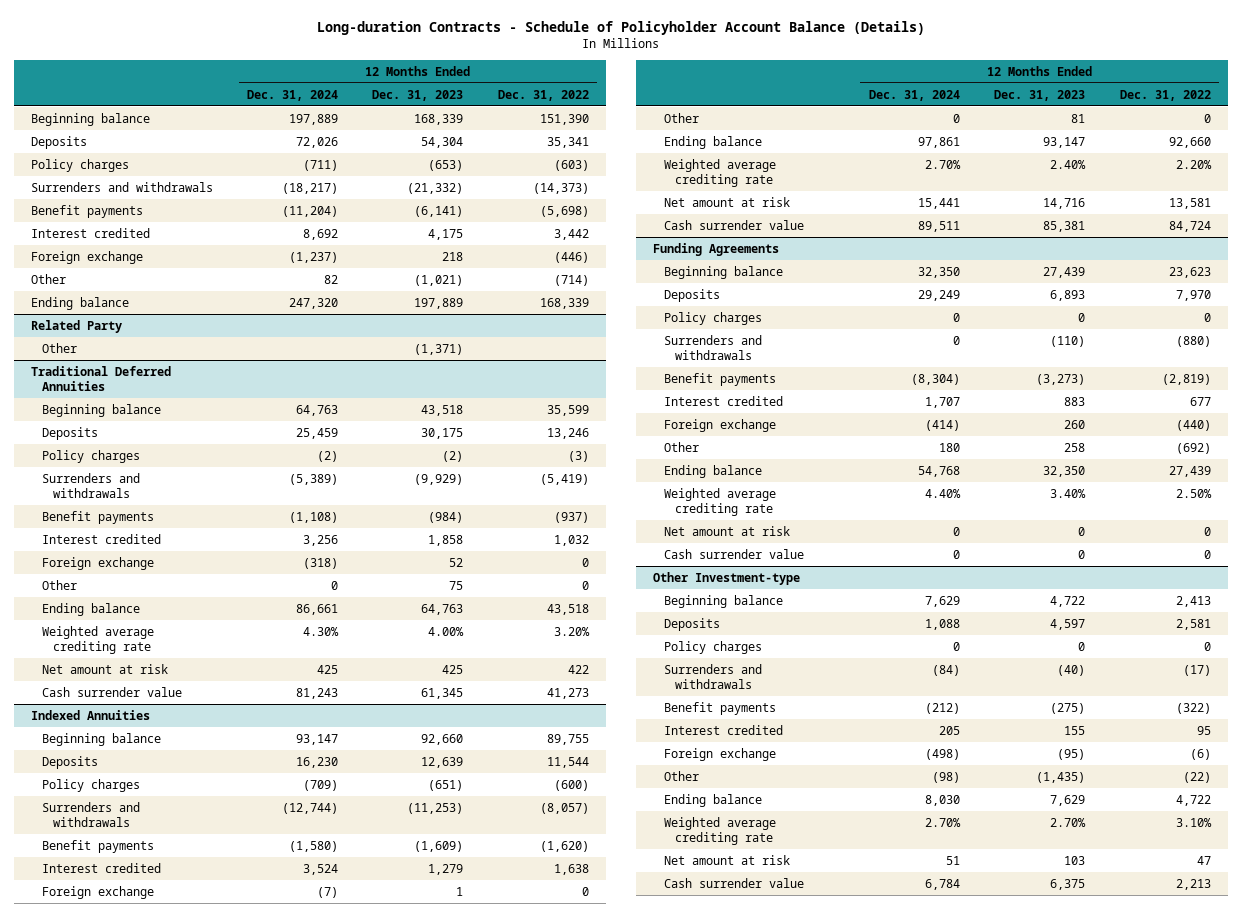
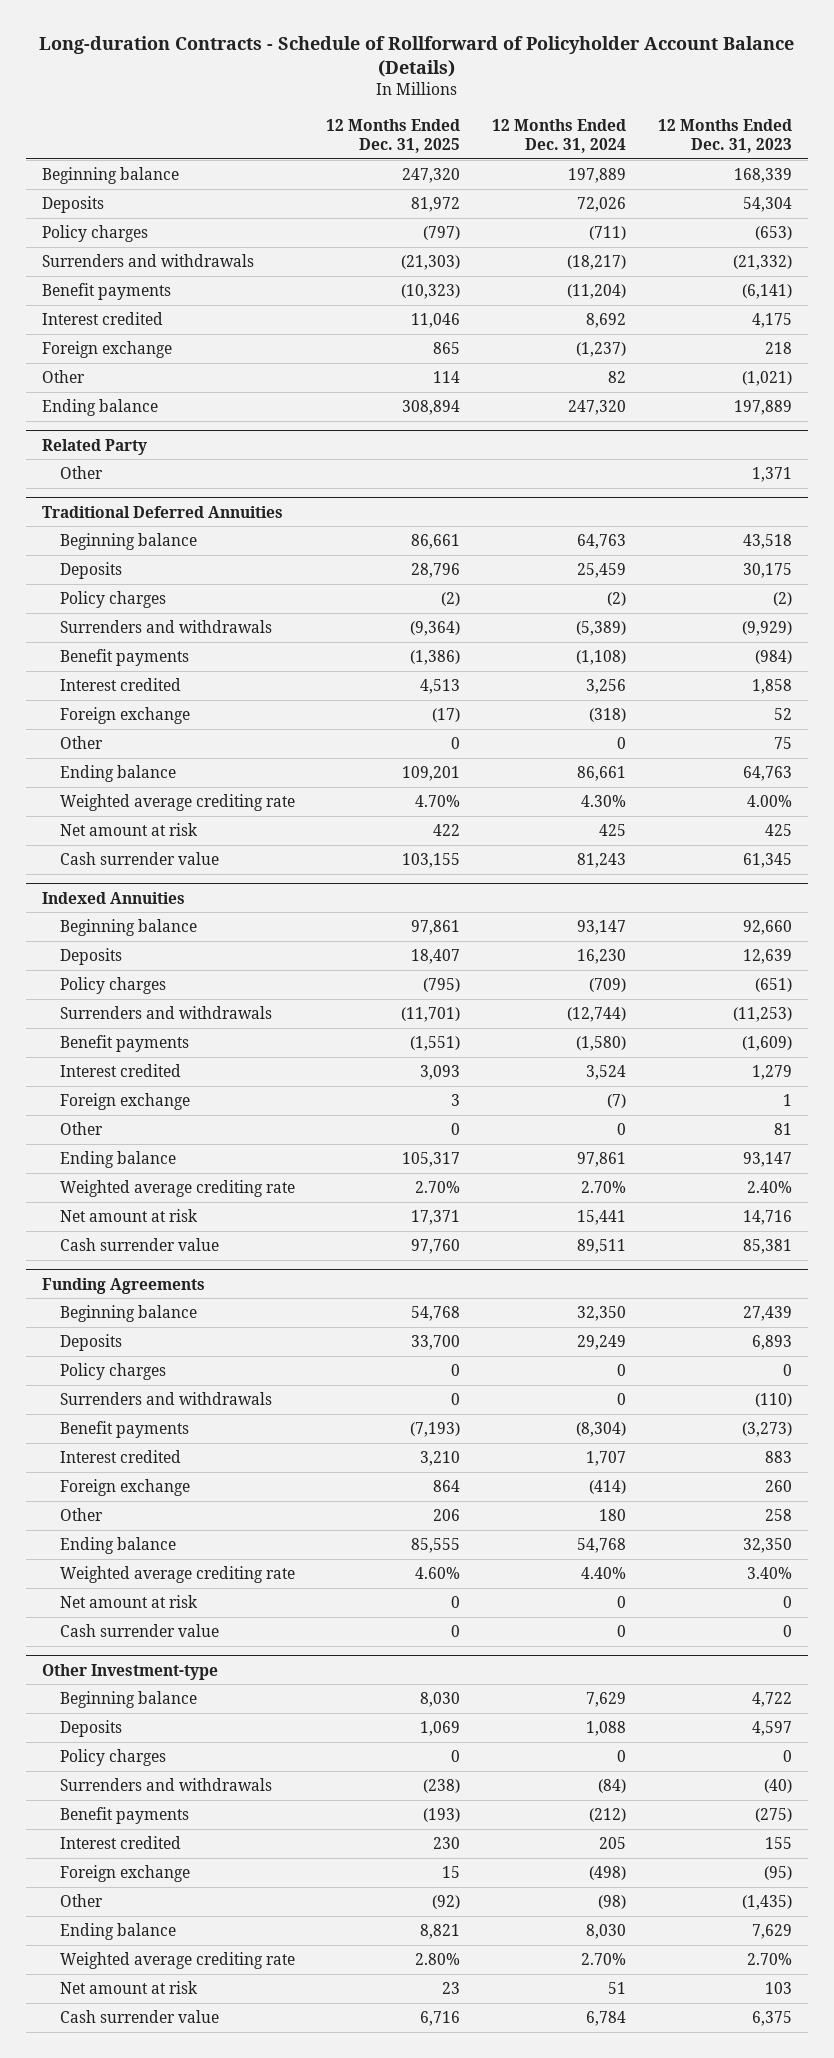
[316,21,925,36] Long-duration Contracts - Schedule of Policyholder Account Balance (Details) -> [38,35,794,78] Long-duration Contracts - Schedule of Rollforward of Policyholder Account Balance (Details)
[497,89,589,101] Dec. 31, 2022 -> none
none -> [326,118,461,154] 12 Months Ended Dec. 31, 2025
[414,343,464,355] (1,371) -> [751,466,792,482] 1,371

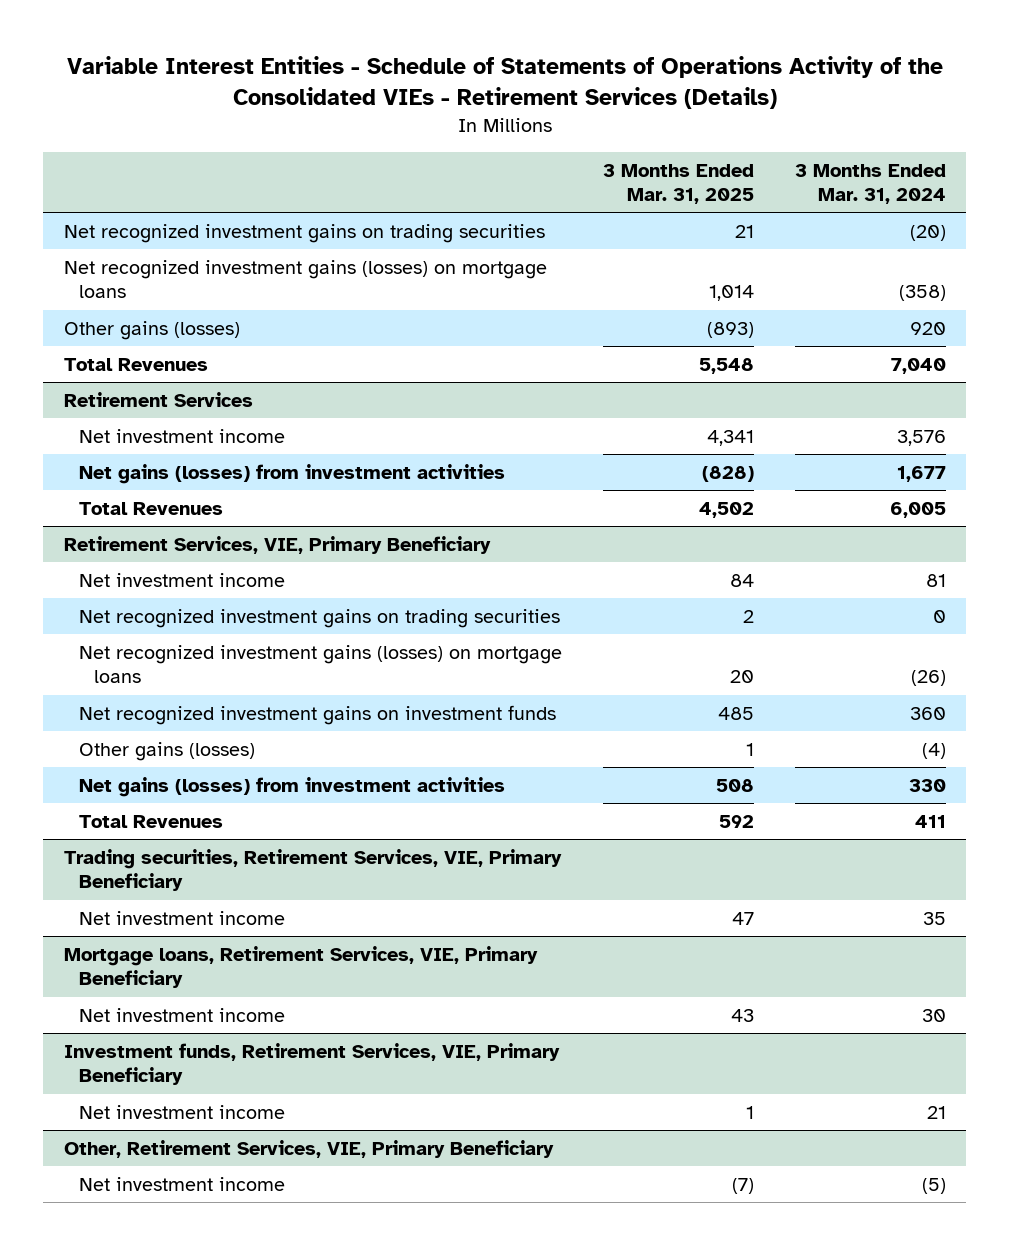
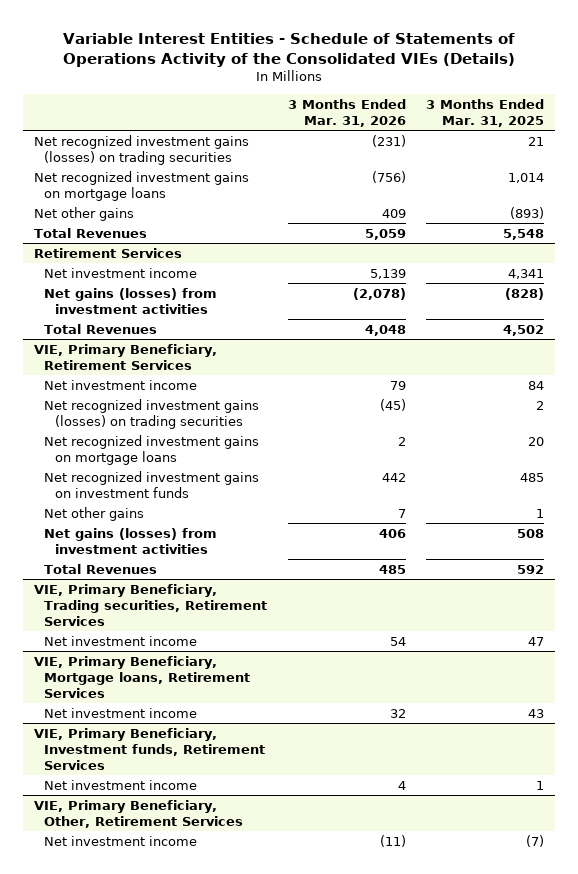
[66,55,943,109] Variable Interest Entities - Schedule of Statements of Operations Activity of the Consolidated VIEs - Retirement Services (Details) -> [62,32,515,67] Variable Interest Entities - Schedule of Statements of Operations Activity of the Consolidated VIEs (Details)
[794,163,946,205] 3 Months Ended Mar. 31, 2024 -> none
none -> [287,98,406,127] 3 Months Ended Mar. 31, 2026
[63,223,545,243] Net recognized investment gains on trading securities -> [33,134,249,165] Net recognized investment gains (losses) on trading securities
[63,259,547,299] Net recognized investment gains (losses) on mortgage loans -> [33,170,249,201] Net recognized investment gains on mortgage loans
[63,320,240,340] Other gains (losses) -> [33,206,134,221] Net other gains
[63,535,491,554] Retirement Services, VIE, Primary Beneficiary -> [33,343,217,370] VIE, Primary Beneficiary, Retirement Services
[78,608,560,628] Net recognized investment gains on trading securities -> [44,398,260,429] Net recognized investment gains (losses) on trading securities
[78,644,562,684] Net recognized investment gains (losses) on mortgage loans -> [44,434,260,465] Net recognized investment gains on mortgage loans
[78,741,255,761] Other gains (losses) -> [44,506,145,521] Net other gains
[63,848,562,892] Trading securities, Retirement Services, VIE, Primary Beneficiary -> [33,583,268,627] VIE, Primary Beneficiary, Trading securities, Retirement Services
[63,945,538,989] Mortgage loans, Retirement Services, VIE, Primary Beneficiary -> [33,655,251,699] VIE, Primary Beneficiary, Mortgage loans, Retirement Services
[63,1042,560,1086] Investment funds, Retirement Services, VIE, Primary Beneficiary -> [33,727,266,771] VIE, Primary Beneficiary, Investment funds, Retirement Services
[63,1139,554,1158] Other, Retirement Services, VIE, Primary Beneficiary -> [33,799,244,828] VIE, Primary Beneficiary, Other, Retirement Services

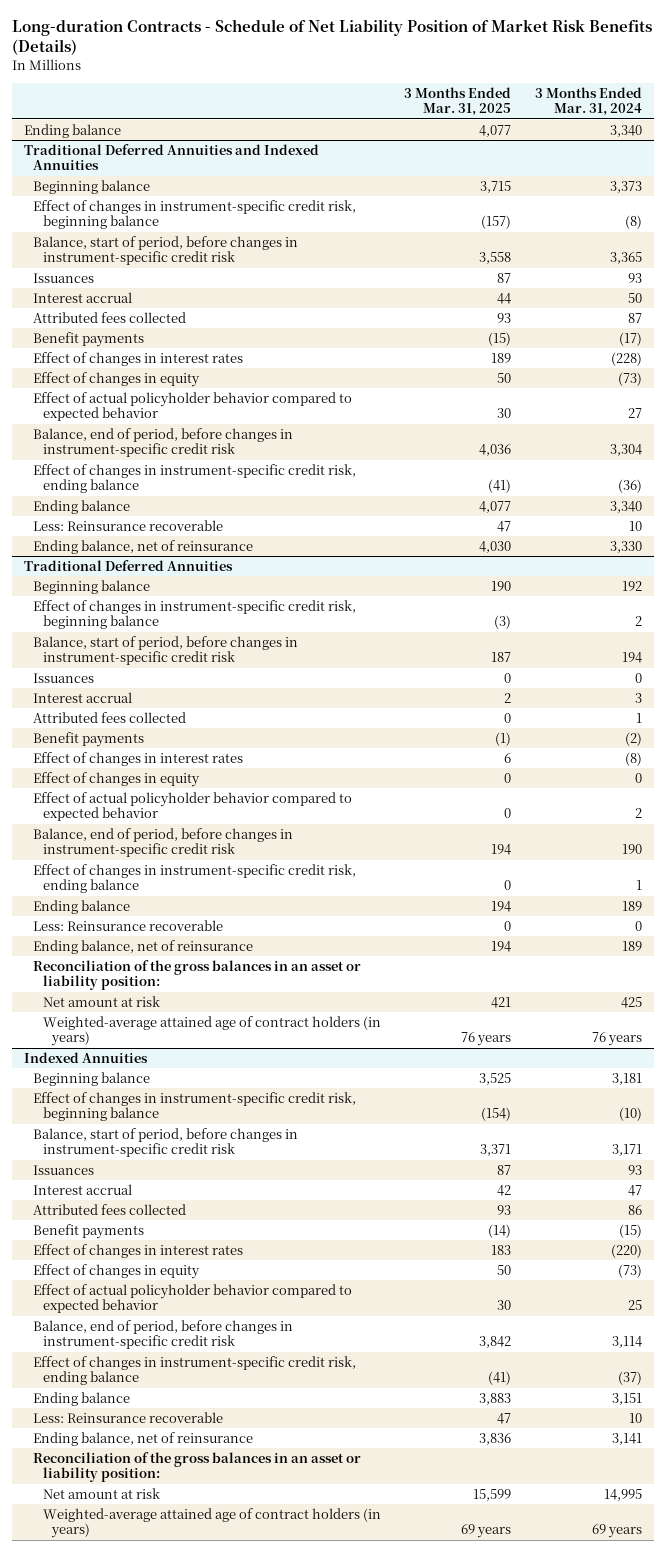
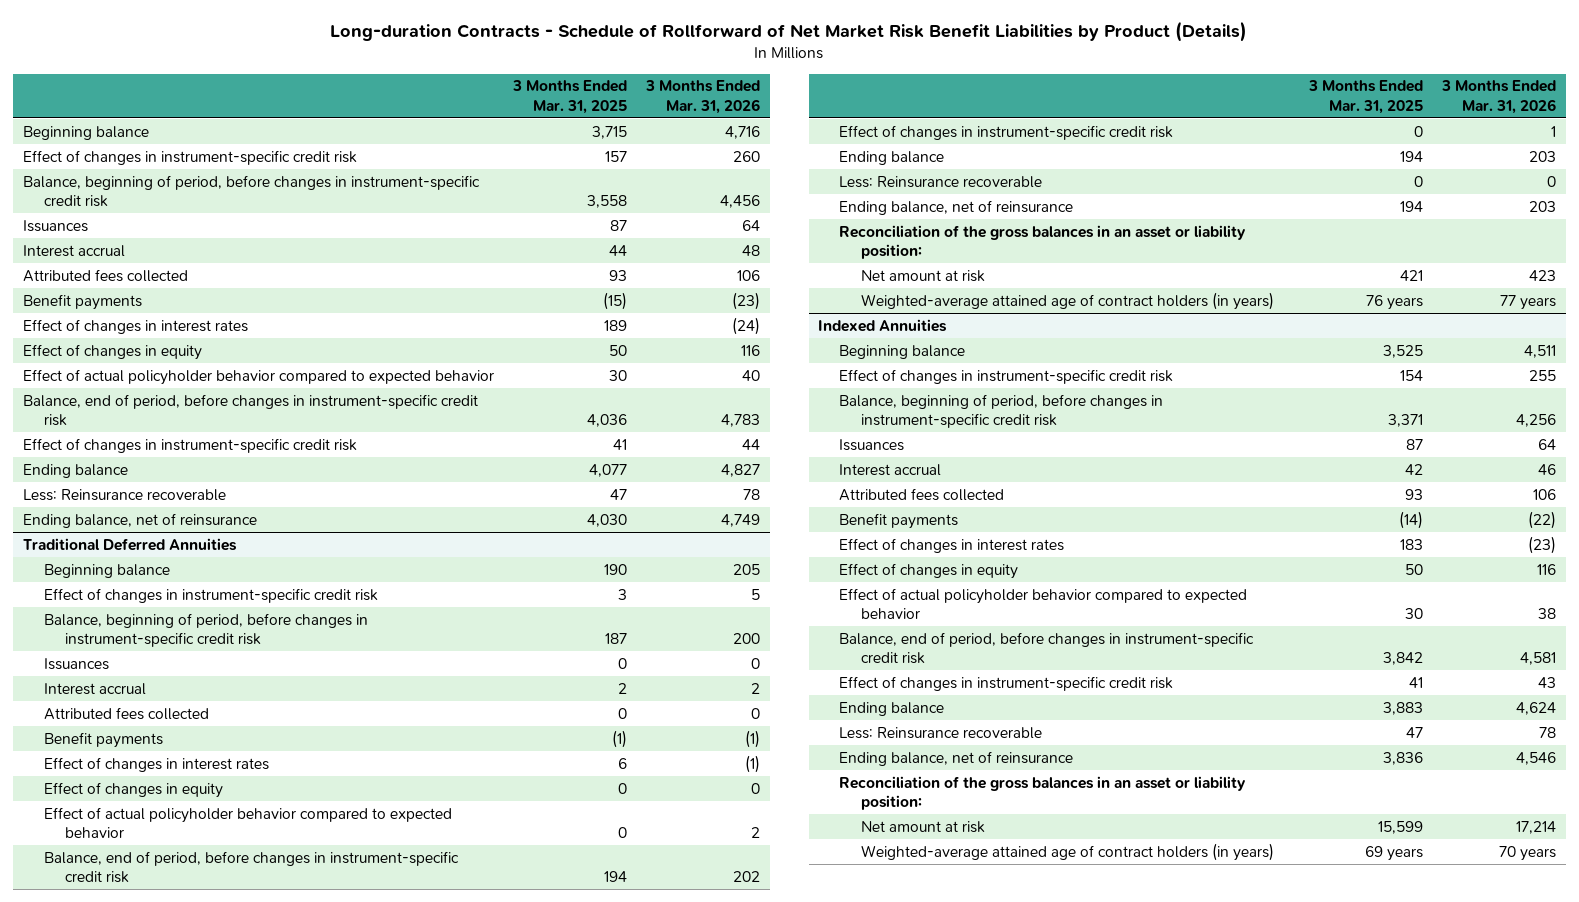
[11,19,652,56] Long-duration Contracts - Schedule of Net Liability Position of Market Risk Benefits (Details) -> [330,21,1248,43] Long-duration Contracts - Schedule of Rollforward of Net Market Risk Benefit Liabilities by Product (Details)
[535,87,643,117] 3 Months Ended Mar. 31, 2024 -> none
none -> [645,80,761,114] 3 Months Ended Mar. 31, 2026
[23,123,121,138] Ending balance -> none
[23,143,319,171] Traditional Deferred Annuities and Indexed Annuities -> none
[33,199,357,230] Effect of changes in instrument-specific credit risk, beginning balance -> [22,149,357,165] Effect of changes in instrument-specific credit risk
[481,215,512,230] (157) -> [605,150,628,162] 157
[33,235,299,266] Balance, start of period, before changes in instrument-specific credit risk -> [22,174,480,207] Balance, beginning of period, before changes in instrument-specific credit risk
[33,463,357,494] Effect of changes in instrument-specific credit risk, ending balance -> [22,437,357,453] Effect of changes in instrument-specific credit risk
[488,479,512,494] (41) -> [613,438,628,450] 41
[33,599,357,630] Effect of changes in instrument-specific credit risk, beginning balance -> [43,587,378,603] Effect of changes in instrument-specific credit risk
[494,615,512,630] (3) -> [618,588,628,600] 3
[33,635,299,666] Balance, start of period, before changes in instrument-specific credit risk -> [43,612,368,647] Balance, beginning of period, before changes in instrument-specific credit risk
[33,863,357,894] Effect of changes in instrument-specific credit risk, ending balance -> [839,124,1174,140] Effect of changes in instrument-specific credit risk
[33,1091,357,1122] Effect of changes in instrument-specific credit risk, beginning balance -> [839,368,1174,384] Effect of changes in instrument-specific credit risk
[481,1107,512,1122] (154) -> [1399,369,1423,381] 154
[33,1127,299,1158] Balance, start of period, before changes in instrument-specific credit risk -> [839,393,1164,428] Balance, beginning of period, before changes in instrument-specific credit risk
[33,1355,357,1386] Effect of changes in instrument-specific credit risk, ending balance -> [839,675,1174,691] Effect of changes in instrument-specific credit risk
[488,1371,512,1386] (41) -> [1408,676,1423,688] 41

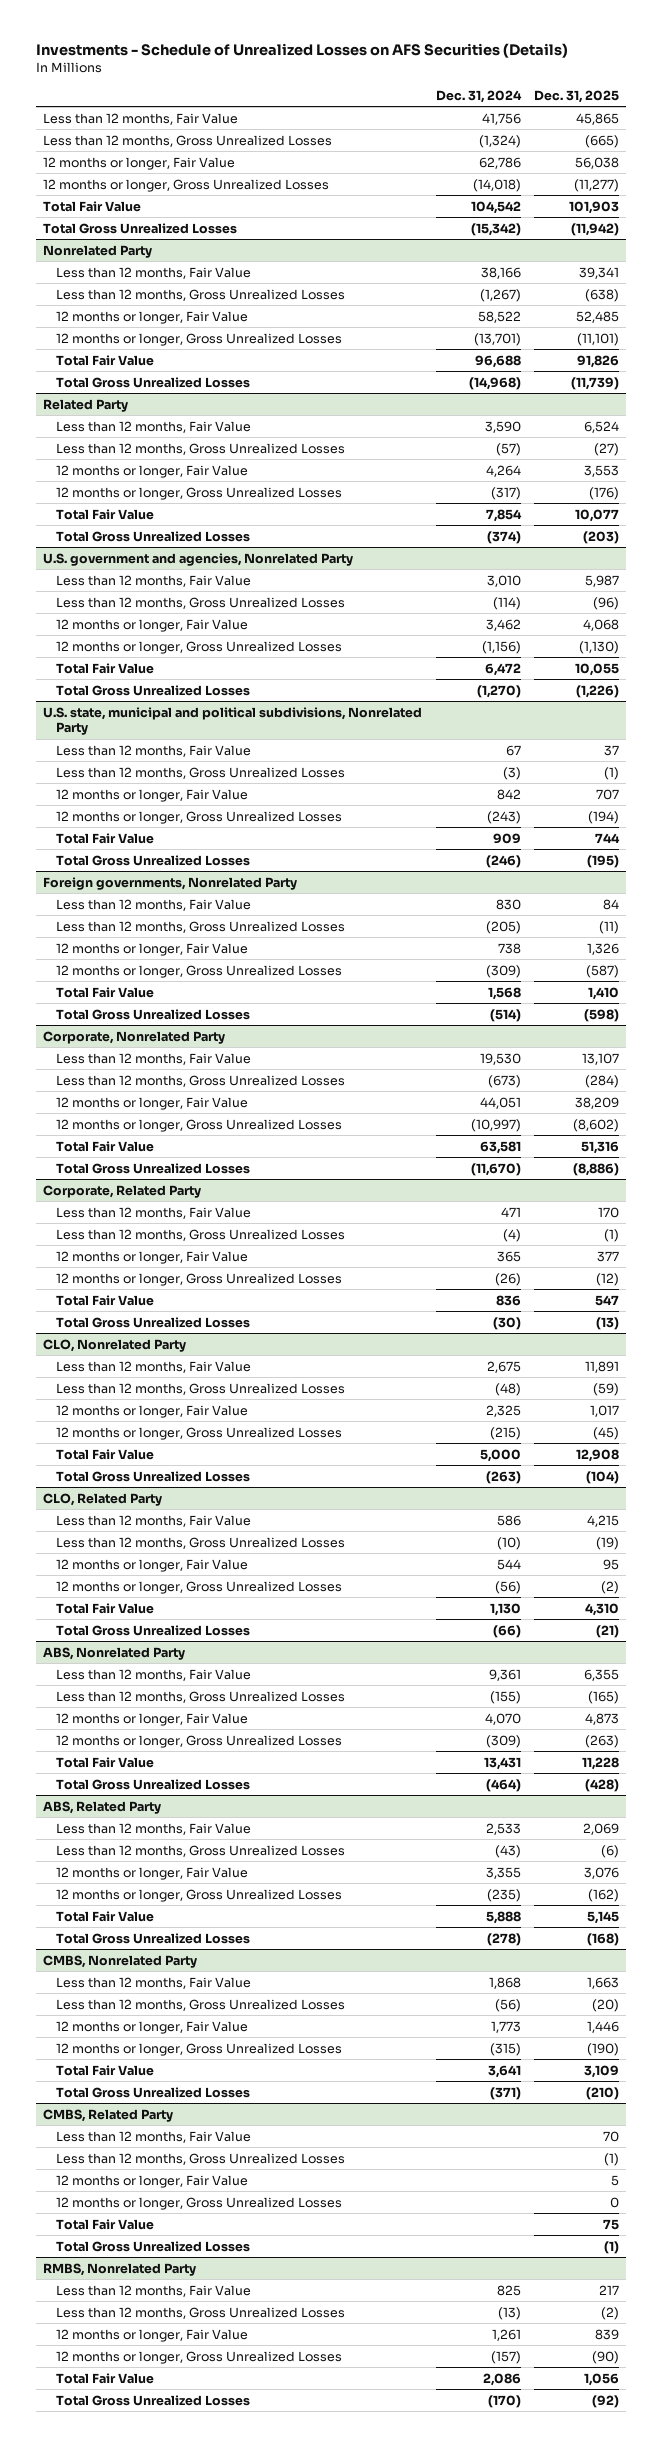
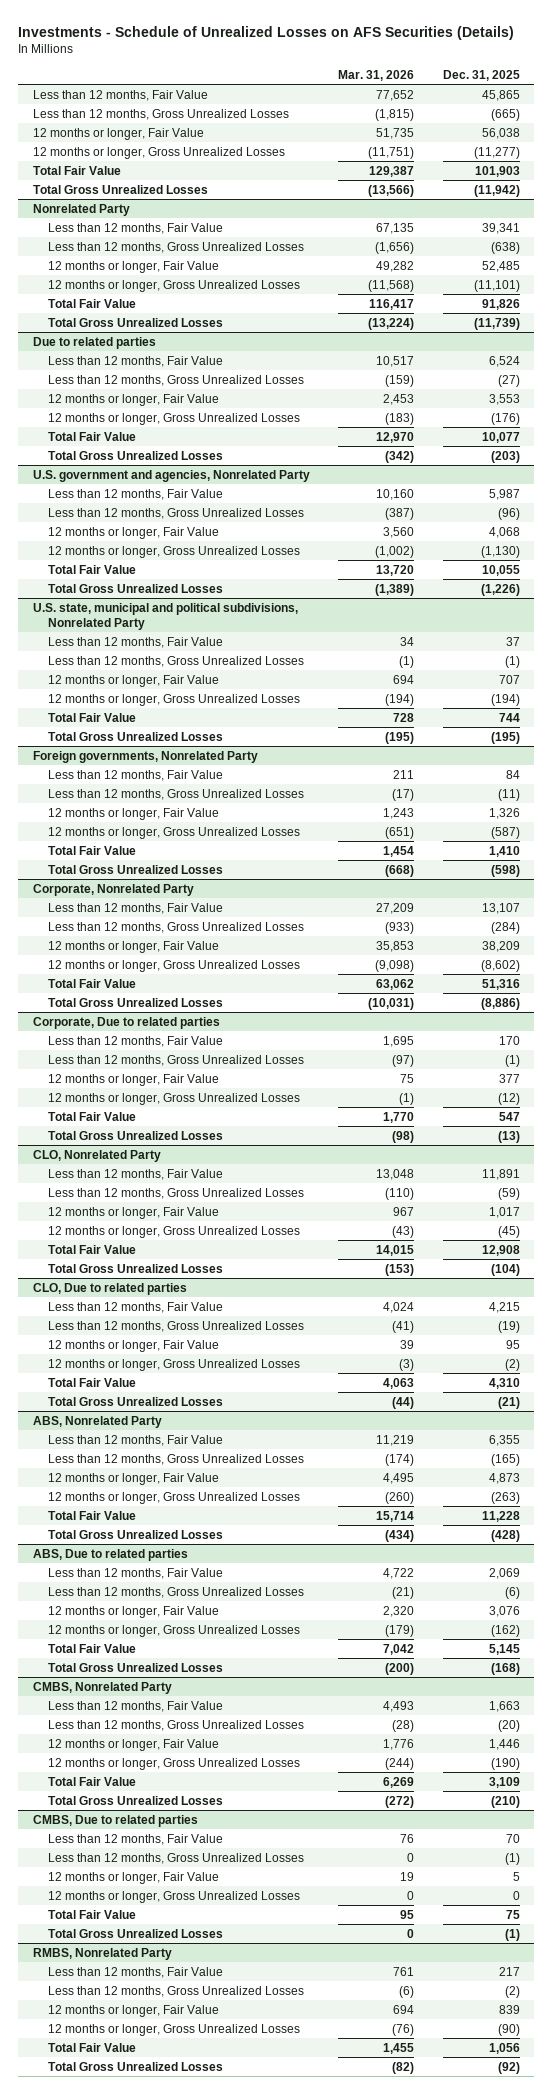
[435,89,522,103] Dec. 31, 2024 -> none
none -> [338,70,415,82] Mar. 31, 2026
[42,398,128,412] Related Party -> [32,336,156,349] Due to related parties
[42,1184,201,1198] Corporate, Related Party -> none
none -> [32,1016,220,1029] Corporate, Due to related parties
[42,1492,162,1506] CLO, Related Party -> none
none -> [32,1282,187,1295] CLO, Due to related parties
[42,1800,161,1814] ABS, Related Party -> none
none -> [32,1548,188,1561] ABS, Due to related parties
[42,2108,173,2122] CMBS, Related Party -> none
none -> [32,1814,198,1827] CMBS, Due to related parties

